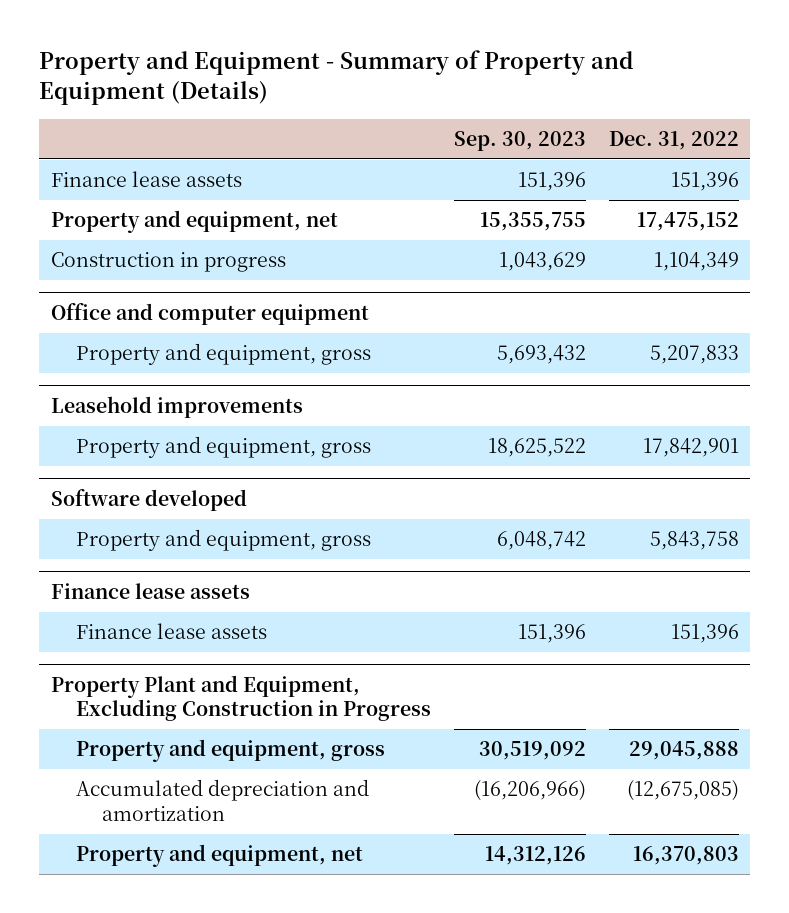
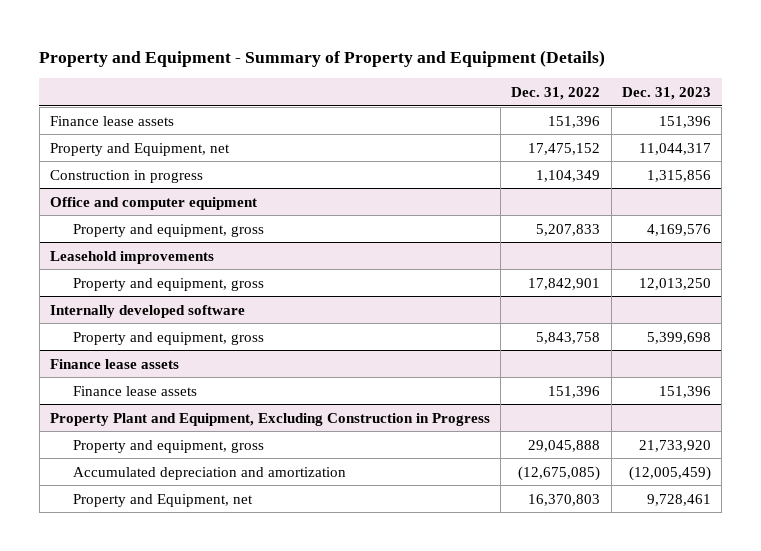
[453,130,586,151] Sep. 30, 2023 -> none
none -> [621,86,711,100] Dec. 31, 2023
[50,210,338,234] Property and equipment, net -> [50,142,231,156] Property and Equipment, net
[50,488,247,511] Software developed -> [50,304,246,318] Internally developed software
[76,844,364,868] Property and equipment, net -> [72,493,253,507] Property and Equipment, net

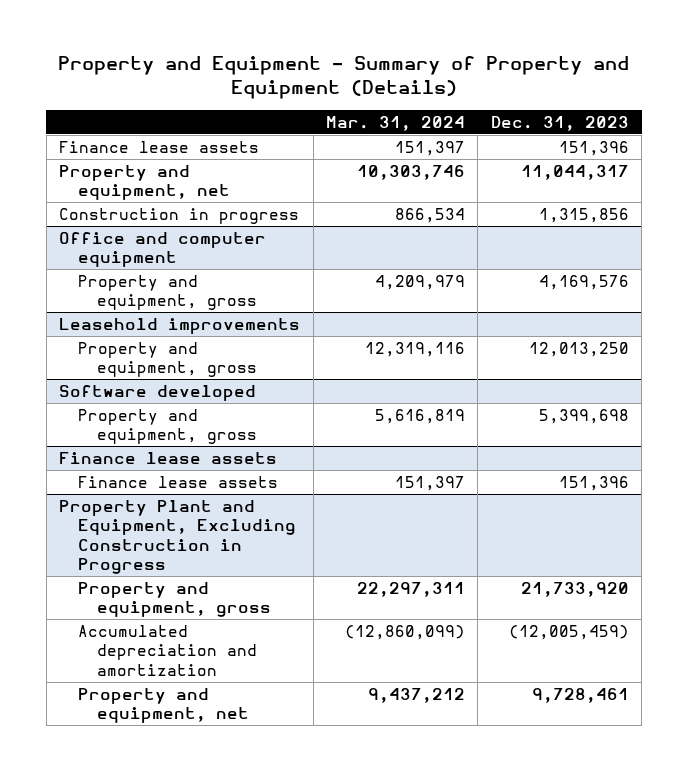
[511,86,601,100] Dec. 31, 2022 -> none
none -> [325,115,465,131] Mar. 31, 2024
[50,142,231,156] Property and Equipment, net -> [59,164,230,201] Property and equipment, net
[50,304,246,318] Internally developed software -> [59,384,257,401] Software developed
[72,493,253,507] Property and Equipment, net -> [77,687,249,724] Property and equipment, net

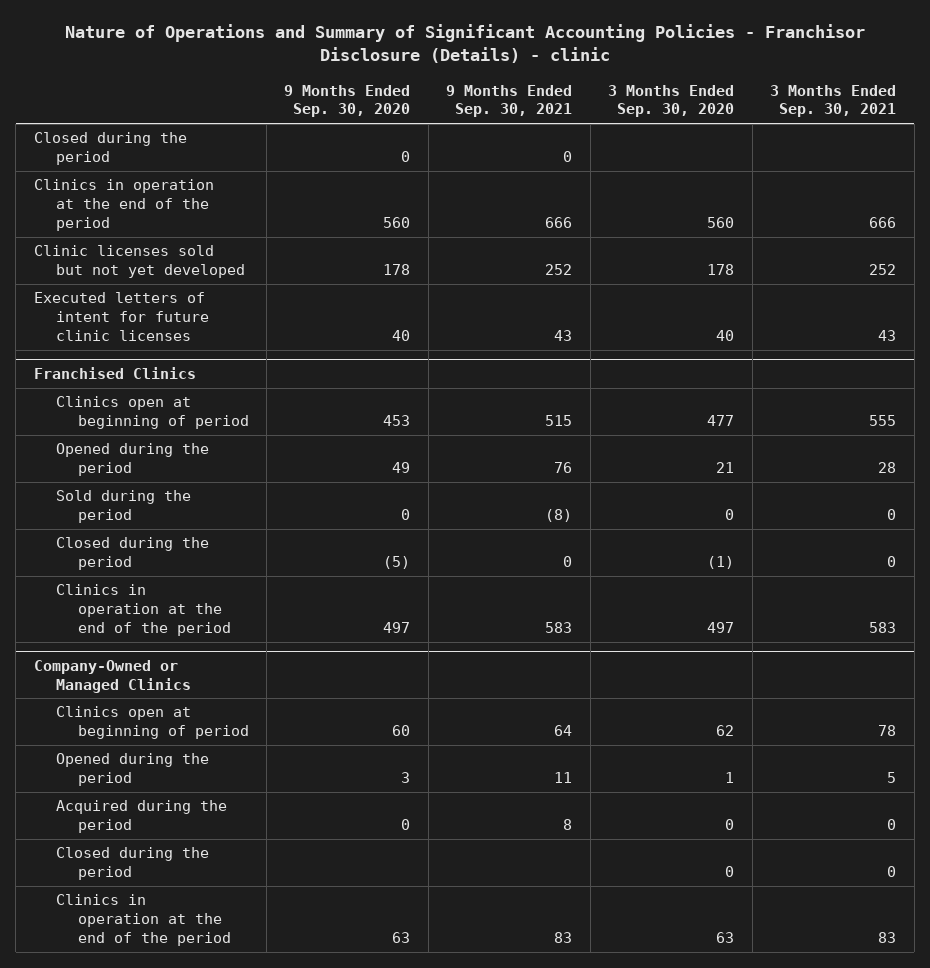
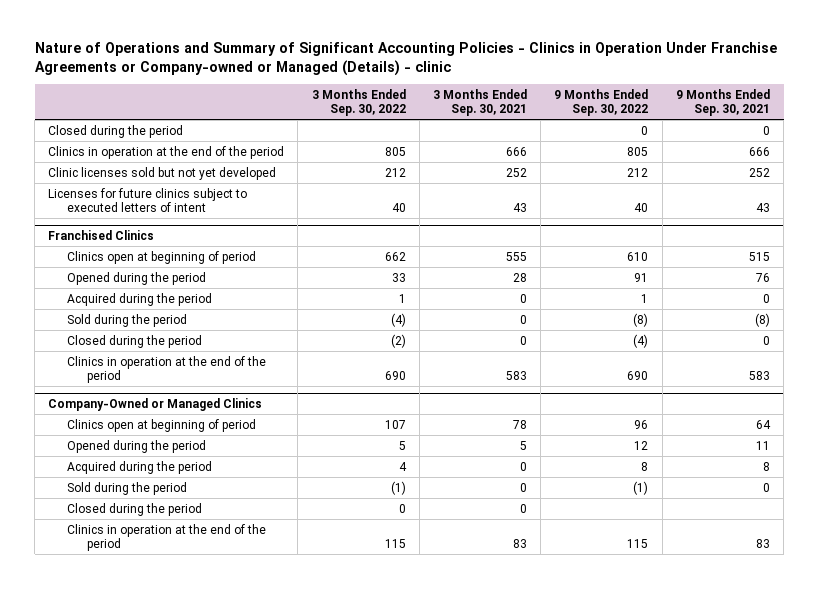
[64,24,865,64] Nature of Operations and Summary of Significant Accounting Policies - Franchisor Disclosure (Details) - clinic -> [34,42,777,76] Nature of Operations and Summary of Significant Accounting Policies - Clinics in Operation Under Franchise Agreements or Company-owned or Managed (Details) - clinic
[284,84,411,118] 9 Months Ended Sep. 30, 2020 -> none
[608,84,735,118] 3 Months Ended Sep. 30, 2020 -> none
none -> [311,88,406,117] 3 Months Ended Sep. 30, 2022
none -> [554,88,649,117] 9 Months Ended Sep. 30, 2022
[33,292,209,342] Executed letters of intent for future clinic licenses -> [48,187,248,213] Licenses for future clinics subject to executed letters of intent
none -> [67,292,213,306] Acquired during the period
none -> [67,481,188,495] Sold during the period

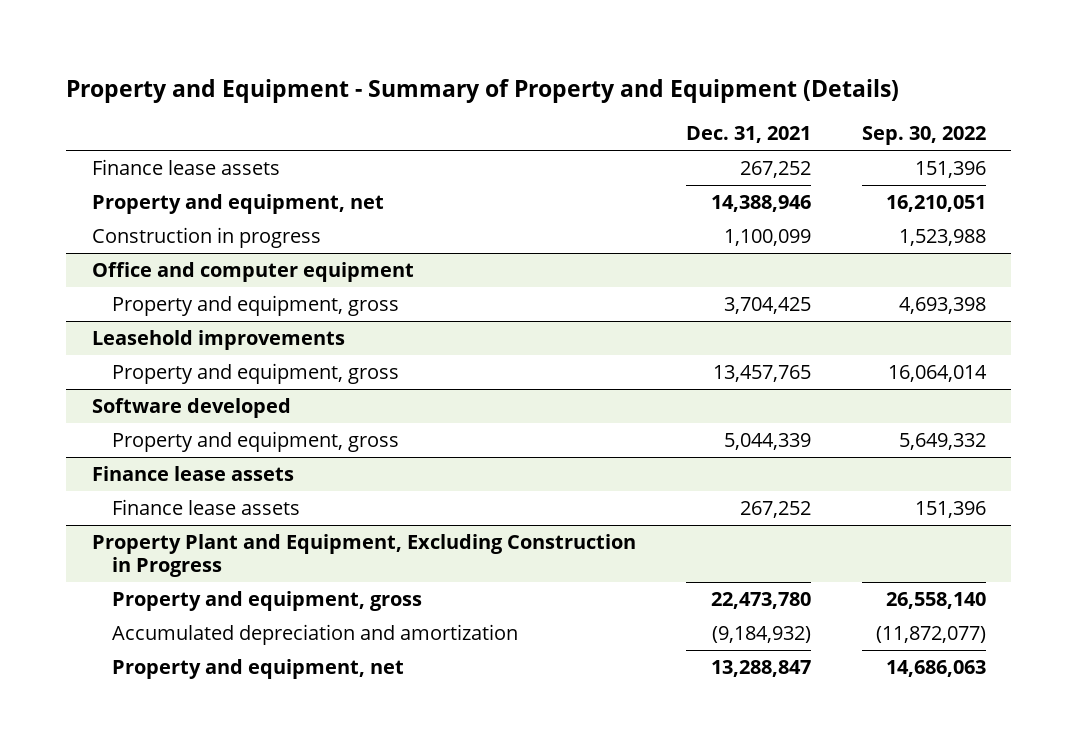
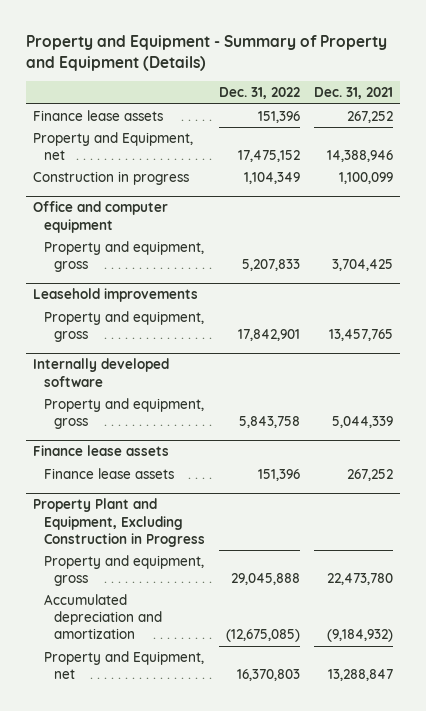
[861,126,986,146] Sep. 30, 2022 -> none
none -> [218,87,300,100] Dec. 31, 2022
[91,193,384,214] Property and equipment, net -> [33,131,194,161] Property and Equipment, net
[91,397,291,418] Software developed -> [33,358,170,387] Internally developed software
[112,658,405,679] Property and equipment, net -> [43,650,204,680] Property and Equipment, net

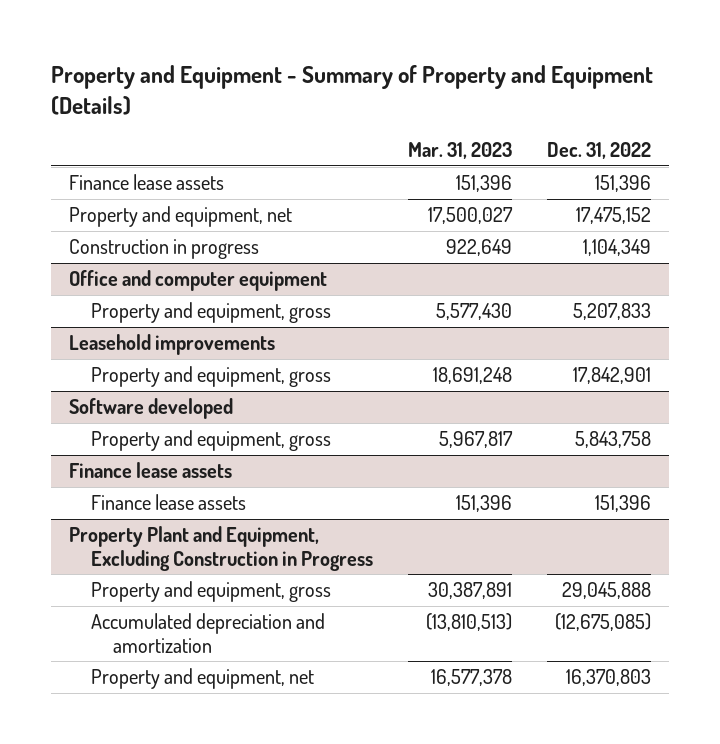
[314,87,394,100] Dec. 31, 2021 -> none
none -> [408,142,513,160] Mar. 31, 2023
[33,131,194,161] Property and Equipment, net -> [69,206,293,228] Property and equipment, net
[33,358,170,387] Internally developed software -> [69,398,234,420] Software developed
[43,650,204,680] Property and Equipment, net -> [90,668,314,690] Property and equipment, net

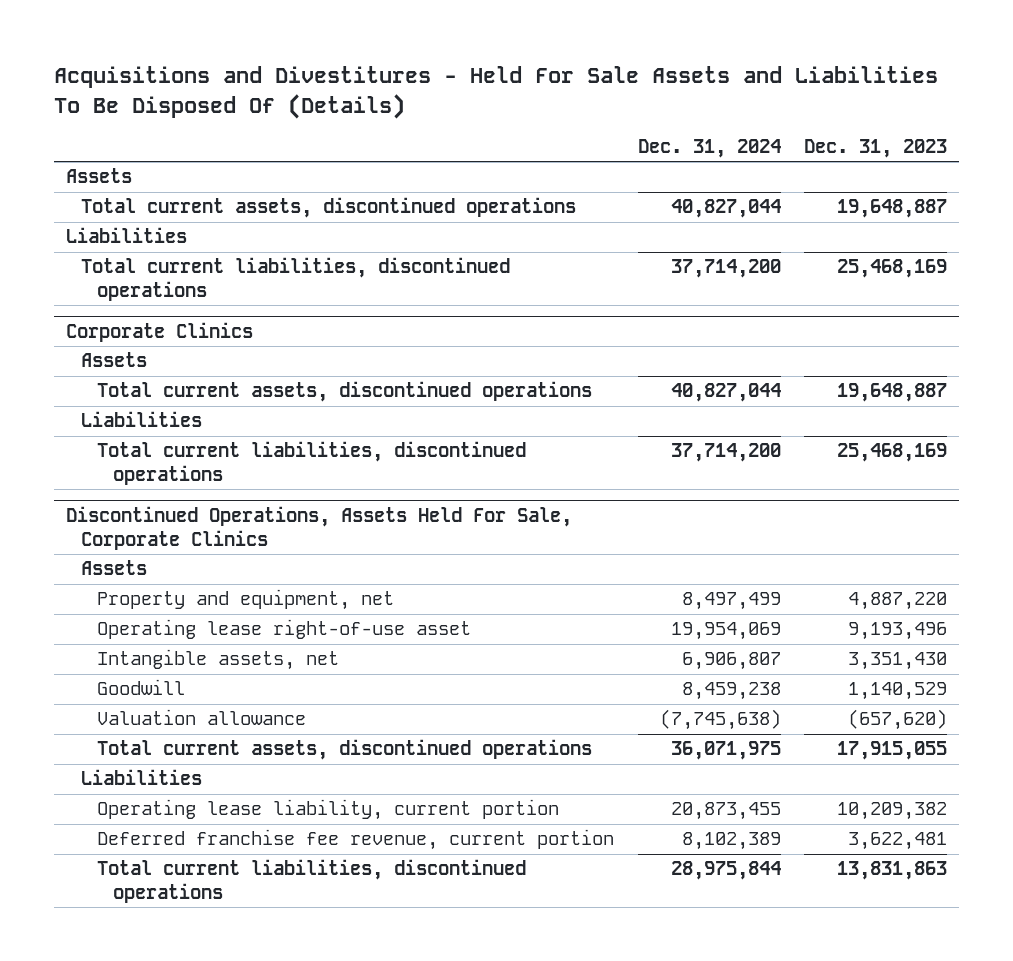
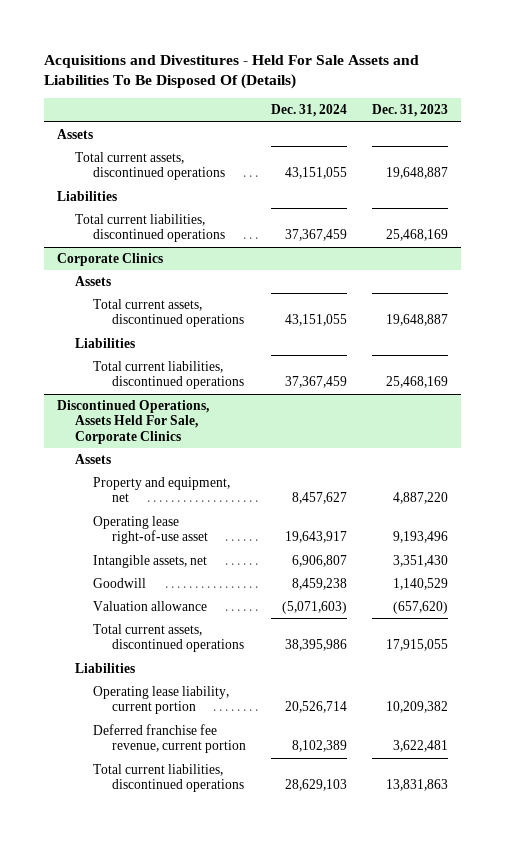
[670,199,781,219] 40,827,044 -> [284,167,347,180] 43,151,055
[670,259,781,279] 37,714,200 -> [284,229,347,242] 37,367,459
[670,383,781,403] 40,827,044 -> [284,314,347,327] 43,151,055
[670,443,781,463] 37,714,200 -> [284,376,347,389] 37,367,459
[681,592,781,611] 8,497,499 -> [291,492,347,505] 8,457,627
[670,622,781,641] 19,954,069 -> [284,531,347,544] 19,643,917
[659,709,781,731] (7,745,638) -> [281,600,347,614] (5,071,603)
[670,741,781,761] 36,071,975 -> [284,639,347,652] 38,395,986
[670,802,781,821] 20,873,455 -> [284,701,347,714] 20,526,714
[670,861,781,881] 28,975,844 -> [284,779,347,792] 28,629,103

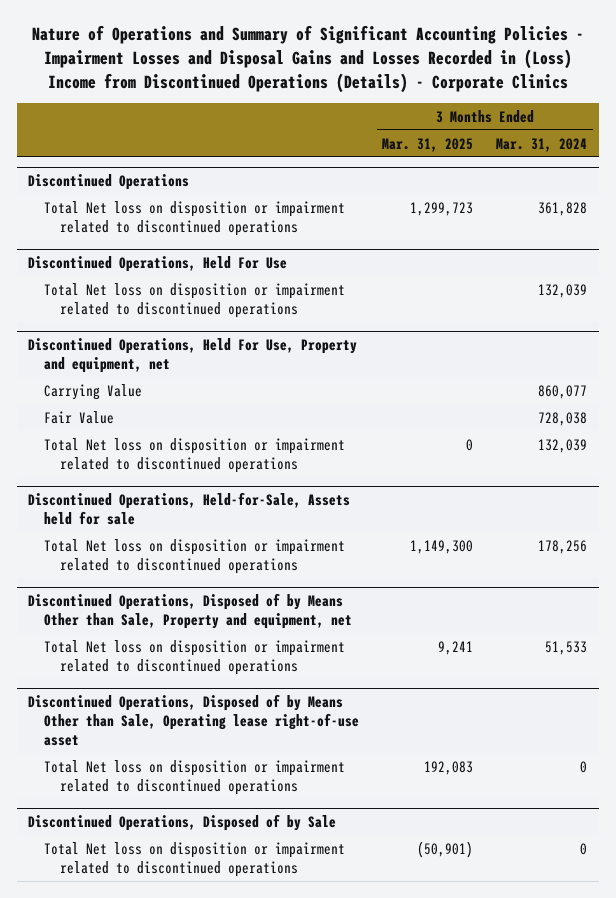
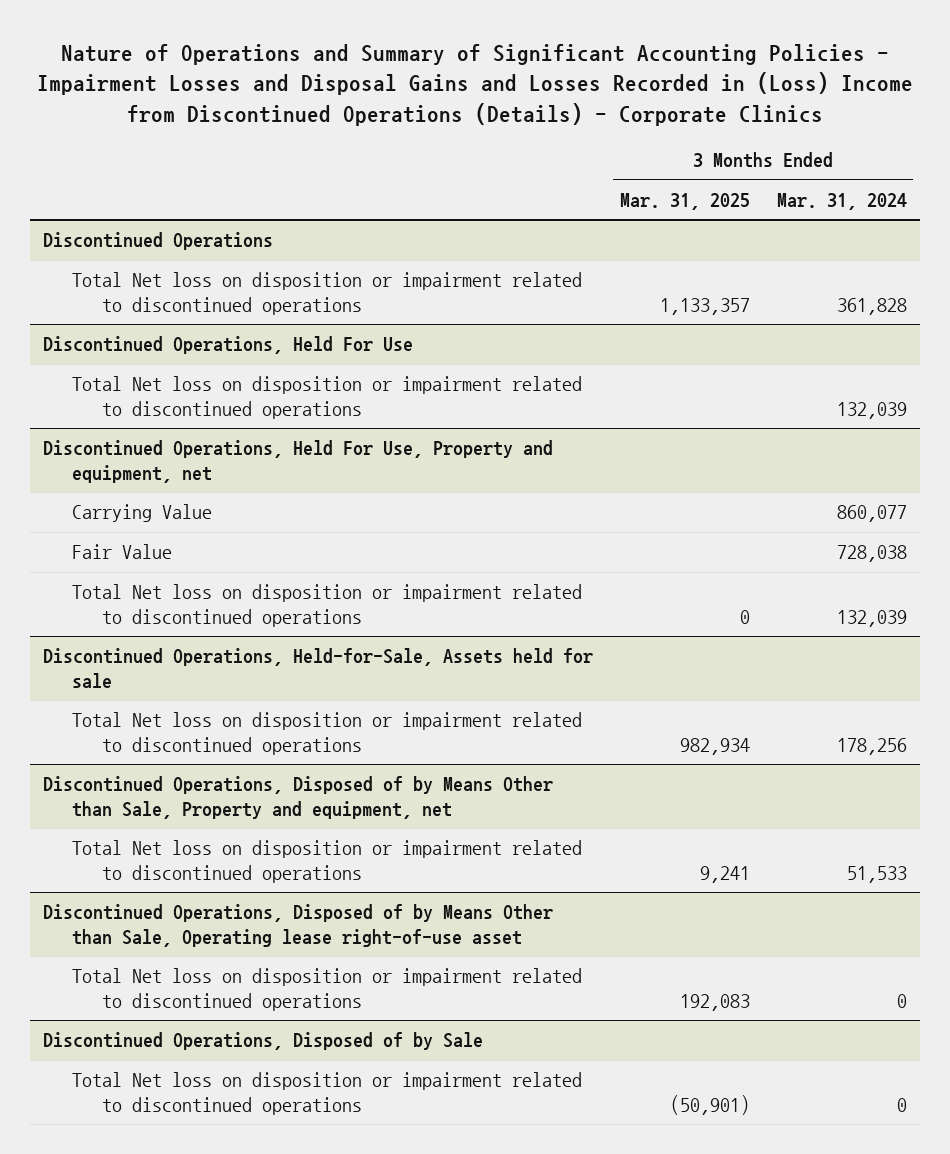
[410,201,474,216] 1,299,723 -> [659,297,750,315] 1,133,357
[410,539,474,554] 1,149,300 -> [679,737,750,755] 982,934

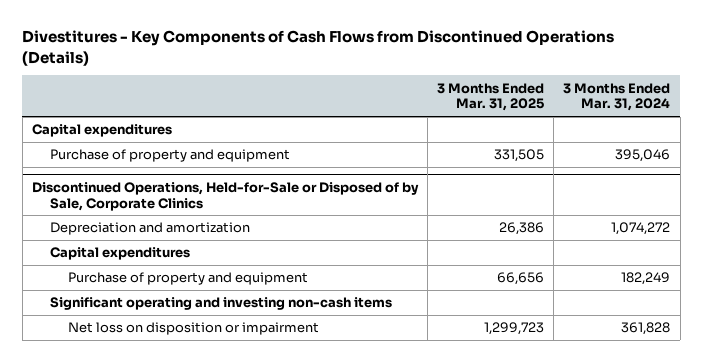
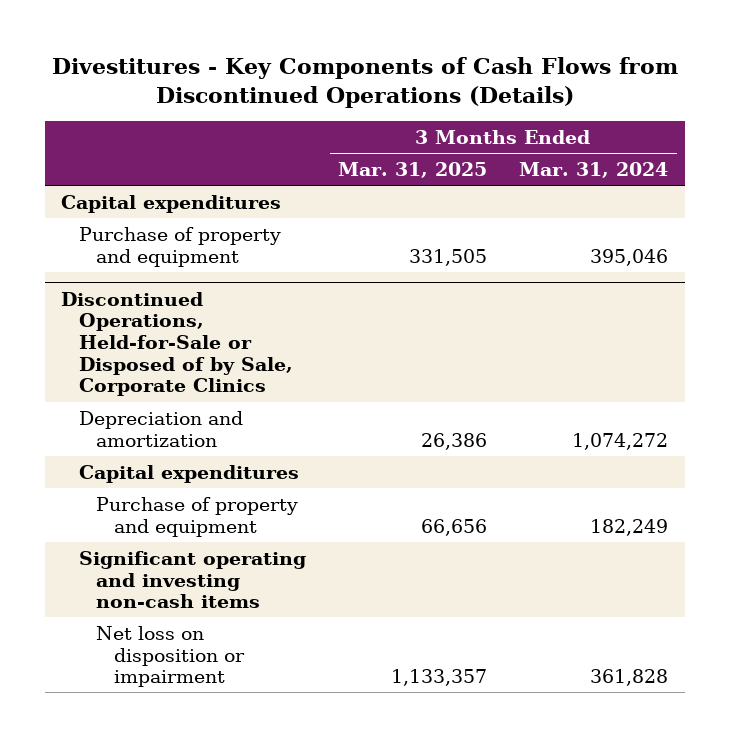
[484,322,545,336] 1,299,723 -> [391,669,488,687] 1,133,357

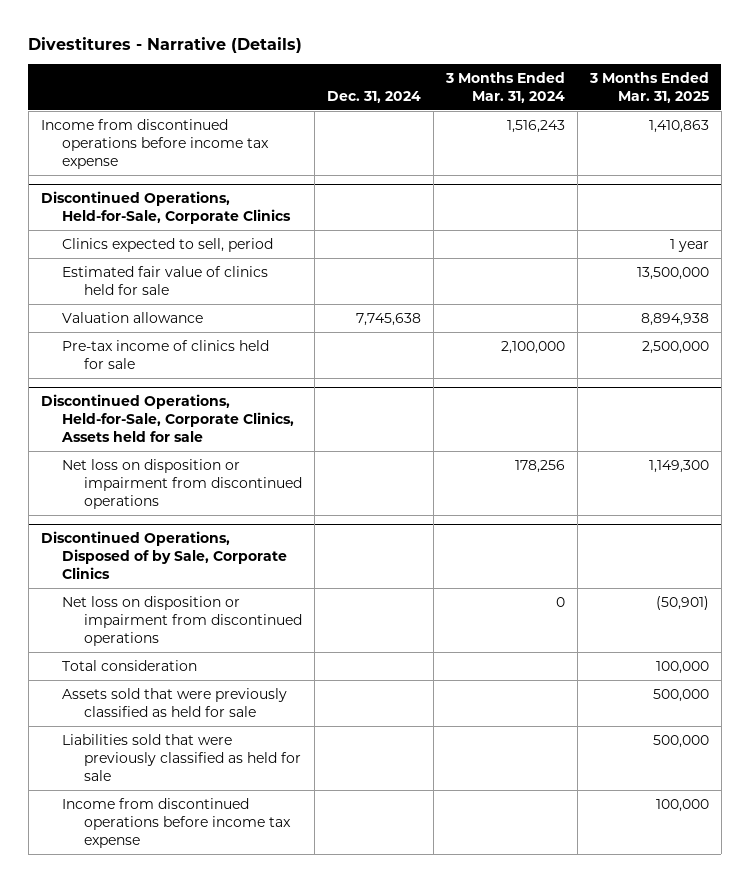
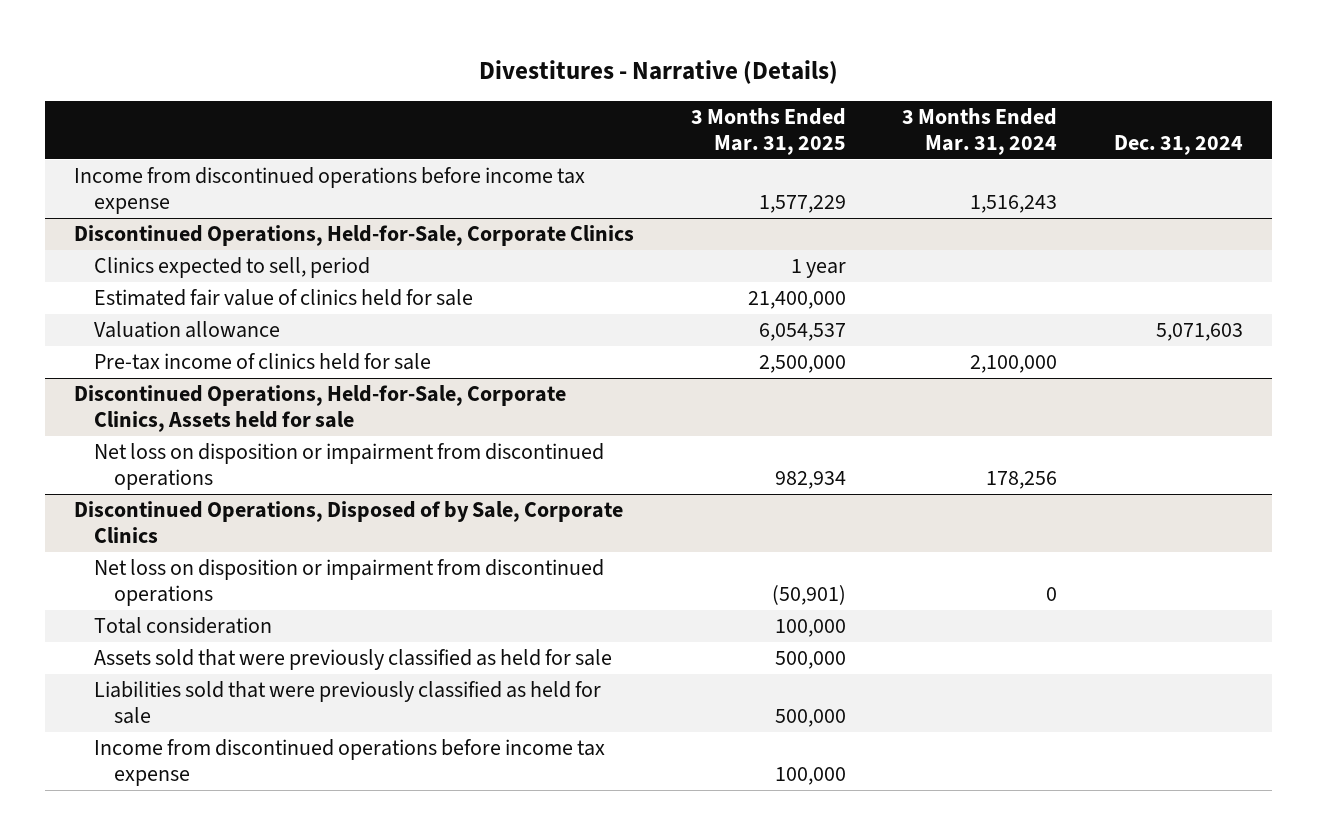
[648,119,709,133] 1,410,863 -> [758,194,846,213] 1,577,229
[636,266,709,280] 13,500,000 -> [747,291,846,310] 21,400,000
[355,312,421,326] 7,745,638 -> [1156,323,1244,342] 5,071,603
[640,312,709,326] 8,894,938 -> [758,323,846,342] 6,054,537
[648,459,709,473] 1,149,300 -> [774,470,846,489] 982,934

